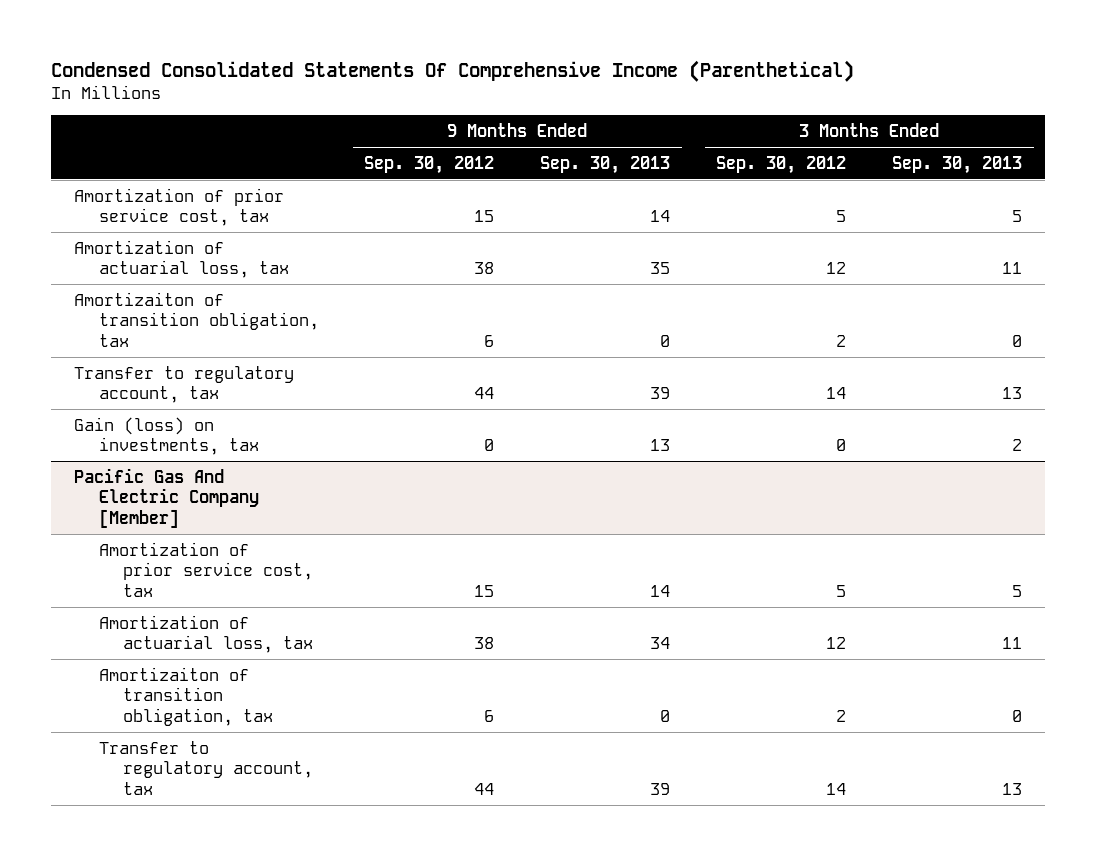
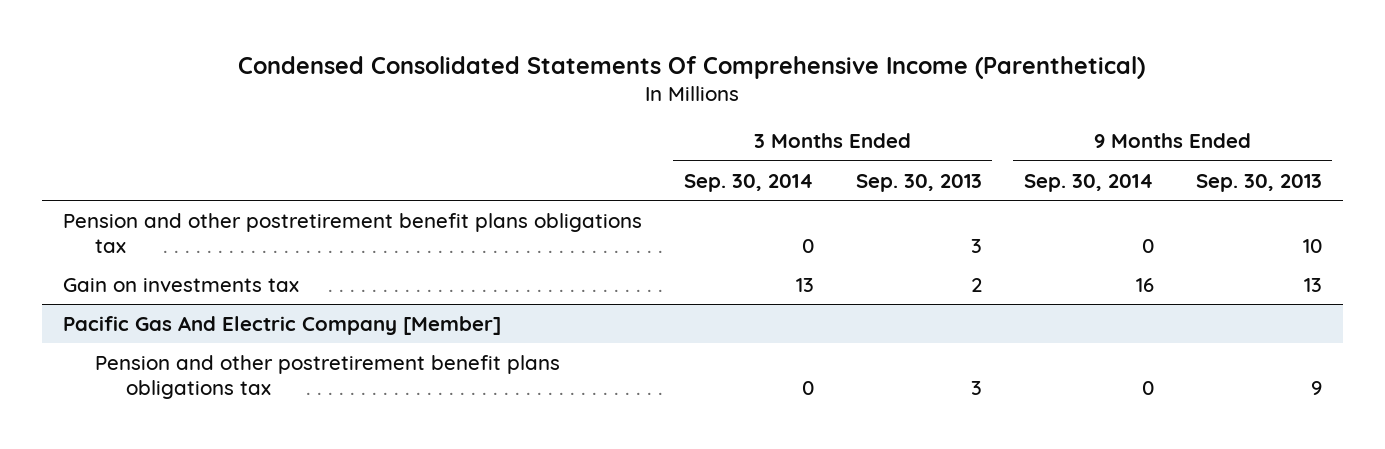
[364,155,495,174] Sep. 30, 2012 -> none
[716,155,847,174] Sep. 30, 2012 -> none
none -> [683,173,814,192] Sep. 30, 2014
none -> [1023,173,1154,192] Sep. 30, 2014
[74,187,285,227] Amortization of prior service cost, tax -> none
[74,239,289,279] Amortization of actuarial loss, tax -> none
[74,291,319,347] Amortizaiton of transition obligation, tax -> none
[74,365,295,404] Transfer to regulatory account, tax -> none
none -> [62,212,642,253] Pension and other postretirement benefit plans obligations tax
[74,416,259,456] Gain (loss) on investments, tax -> [62,277,299,292] Gain on investments tax
[98,541,313,597] Amortization of prior service cost, tax -> none
[98,614,313,654] Amortization of actuarial loss, tax -> none
[98,666,273,726] Amortizaiton of transition obligation, tax -> none
[98,740,313,795] Transfer to regulatory account, tax -> none
none -> [94,354,560,399] Pension and other postretirement benefit plans obligations tax

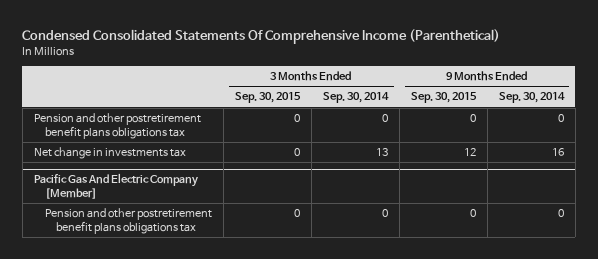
[855,173,982,192] Sep. 30, 2013 -> none
[1195,173,1322,192] Sep. 30, 2013 -> none
none -> [234,92,301,104] Sep. 30, 2015
none -> [410,92,477,104] Sep. 30, 2015
[62,277,299,292] Gain on investments tax -> [33,147,186,160] Net change in investments tax

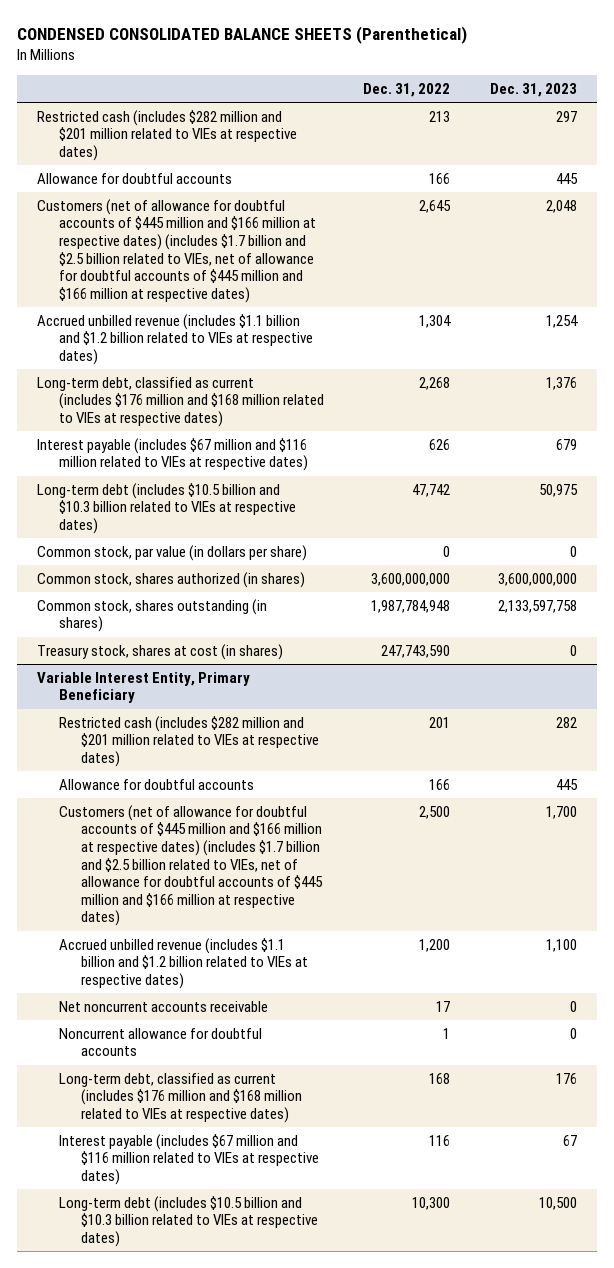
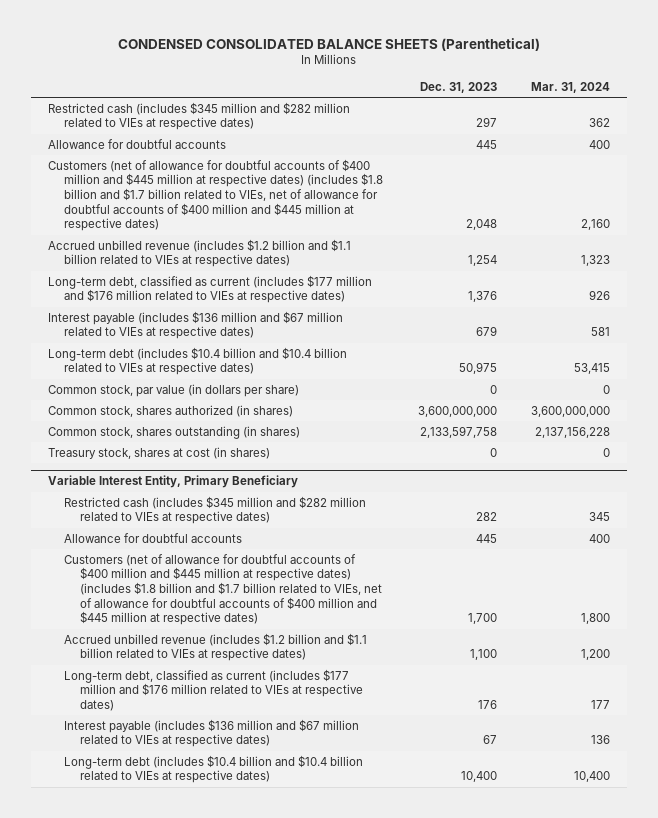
[363,82,451,97] Dec. 31, 2022 -> none
none -> [531,81,611,93] Mar. 31, 2024
[37,109,297,161] Restricted cash (includes $282 million and $201 million related to VIEs at respective dates) -> [47,101,350,131] Restricted cash (includes $345 million and $282 million related to VIEs at respective dates)
[37,198,316,303] Customers (net of allowance for doubtful accounts of $445 million and $166 million at respective dates) (includes $1.7 billion and $2.5 billion related to VIEs, net of allowance for doubtful accounts of $445 million and $166 million at respective dates) -> [47,158,384,232] Customers (net of allowance for doubtful accounts of $400 million and $445 million at respective dates) (includes $1.8 billion and $1.7 billion related to VIEs, net of allowance for doubtful accounts of $400 million and $445 million at respective dates)
[37,313,313,365] Accrued unbilled revenue (includes $1.1 billion and $1.2 billion related to VIEs at respective dates) -> [47,238,351,268] Accrued unbilled revenue (includes $1.2 billion and $1.1 billion related to VIEs at respective dates)
[37,376,324,427] Long-term debt, classified as current (includes $176 million and $168 million related to VIEs at respective dates) -> [47,274,372,304] Long-term debt, classified as current (includes $177 million and $176 million related to VIEs at respective dates)
[37,437,308,472] Interest payable (includes $67 million and $116 million related to VIEs at respective dates) -> [47,310,343,340] Interest payable (includes $136 million and $67 million related to VIEs at respective dates)
[37,482,296,534] Long-term debt (includes $10.5 billion and $10.3 billion related to VIEs at respective dates) -> [47,346,347,376] Long-term debt (includes $10.4 billion and $10.4 billion related to VIEs at respective dates)
[58,715,319,767] Restricted cash (includes $282 million and $201 million related to VIEs at respective dates) -> [64,495,367,525] Restricted cash (includes $345 million and $282 million related to VIEs at respective dates)
[58,1000,268,1012] Net noncurrent accounts receivable -> none
[58,1027,262,1057] Noncurrent allowance for doubtful accounts -> none
[58,804,323,927] Customers (net of allowance for doubtful accounts of $445 million and $166 million at respective dates) (includes $1.7 billion and $2.5 billion related to VIEs, net of allowance for doubtful accounts of $445 million and $166 million at respective dates) -> [64,553,383,626] Customers (net of allowance for doubtful accounts of $400 million and $445 million at respective dates) (includes $1.8 billion and $1.7 billion related to VIEs, net of allowance for doubtful accounts of $400 million and $445 million at respective dates)
[58,937,308,989] Accrued unbilled revenue (includes $1.1 billion and $1.2 billion related to VIEs at respective dates) -> [64,632,368,662] Accrued unbilled revenue (includes $1.2 billion and $1.1 billion related to VIEs at respective dates)
[58,1072,302,1123] Long-term debt, classified as current (includes $176 million and $168 million related to VIEs at respective dates) -> [64,668,364,712] Long-term debt, classified as current (includes $177 million and $176 million related to VIEs at respective dates)
[58,1133,319,1185] Interest payable (includes $67 million and $116 million related to VIEs at respective dates) -> [64,718,360,748] Interest payable (includes $136 million and $67 million related to VIEs at respective dates)
[58,1195,318,1247] Long-term debt (includes $10.5 billion and $10.3 billion related to VIEs at respective dates) -> [64,754,364,784] Long-term debt (includes $10.4 billion and $10.4 billion related to VIEs at respective dates)
[538,1196,577,1210] 10,500 -> [460,771,497,783] 10,400

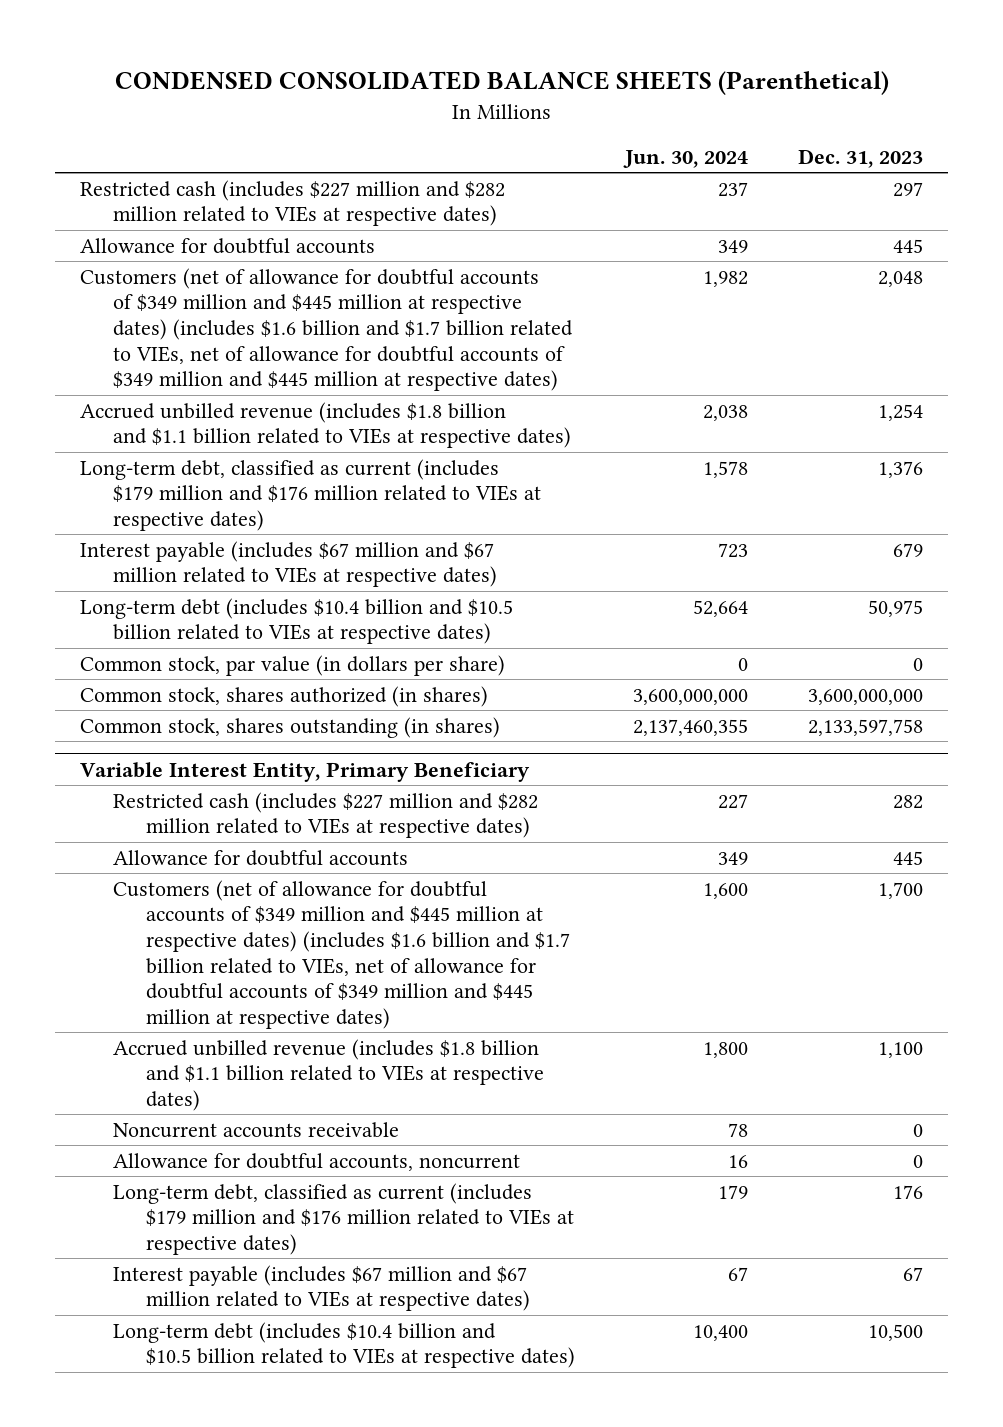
[531,81,611,93] Mar. 31, 2024 -> none
none -> [623,149,749,168] Jun. 30, 2024
[47,101,350,131] Restricted cash (includes $345 million and $282 million related to VIEs at respective dates) -> [79,179,505,227] Restricted cash (includes $227 million and $282 million related to VIEs at respective dates)
[47,158,384,232] Customers (net of allowance for doubtful accounts of $400 million and $445 million at respective dates) (includes $1.8 billion and $1.7 billion related to VIEs, net of allowance for doubtful accounts of $400 million and $445 million at respective dates) -> [79,267,573,392] Customers (net of allowance for doubtful accounts of $349 million and $445 million at respective dates) (includes $1.6 billion and $1.7 billion related to VIEs, net of allowance for doubtful accounts of $349 million and $445 million at respective dates)
[47,238,351,268] Accrued unbilled revenue (includes $1.2 billion and $1.1 billion related to VIEs at respective dates) -> [79,401,571,449] Accrued unbilled revenue (includes $1.8 billion and $1.1 billion related to VIEs at respective dates)
[47,274,372,304] Long-term debt, classified as current (includes $177 million and $176 million related to VIEs at respective dates) -> [79,458,541,531] Long-term debt, classified as current (includes $179 million and $176 million related to VIEs at respective dates)
[47,310,343,340] Interest payable (includes $136 million and $67 million related to VIEs at respective dates) -> [79,540,497,588] Interest payable (includes $67 million and $67 million related to VIEs at respective dates)
[47,346,347,376] Long-term debt (includes $10.4 billion and $10.4 billion related to VIEs at respective dates) -> [79,597,513,645] Long-term debt (includes $10.4 billion and $10.5 billion related to VIEs at respective dates)
[47,446,270,459] Treasury stock, shares at cost (in shares) -> none
[64,495,367,525] Restricted cash (includes $345 million and $282 million related to VIEs at respective dates) -> [112,791,538,839] Restricted cash (includes $227 million and $282 million related to VIEs at respective dates)
[64,553,383,626] Customers (net of allowance for doubtful accounts of $400 million and $445 million at respective dates) (includes $1.8 billion and $1.7 billion related to VIEs, net of allowance for doubtful accounts of $400 million and $445 million at respective dates) -> [112,879,570,1029] Customers (net of allowance for doubtful accounts of $349 million and $445 million at respective dates) (includes $1.6 billion and $1.7 billion related to VIEs, net of allowance for doubtful accounts of $349 million and $445 million at respective dates)
[64,632,368,662] Accrued unbilled revenue (includes $1.2 billion and $1.1 billion related to VIEs at respective dates) -> [112,1038,544,1111] Accrued unbilled revenue (includes $1.8 billion and $1.1 billion related to VIEs at respective dates)
none -> [112,1121,399,1138] Noncurrent accounts receivable
none -> [112,1152,520,1171] Allowance for doubtful accounts, noncurrent
[64,668,364,712] Long-term debt, classified as current (includes $177 million and $176 million related to VIEs at respective dates) -> [112,1182,574,1255] Long-term debt, classified as current (includes $179 million and $176 million related to VIEs at respective dates)
[64,718,360,748] Interest payable (includes $136 million and $67 million related to VIEs at respective dates) -> [112,1264,530,1312] Interest payable (includes $67 million and $67 million related to VIEs at respective dates)
[64,754,364,784] Long-term debt (includes $10.4 billion and $10.4 billion related to VIEs at respective dates) -> [112,1321,575,1369] Long-term debt (includes $10.4 billion and $10.5 billion related to VIEs at respective dates)
[460,771,497,783] 10,400 -> [868,1323,924,1341] 10,500

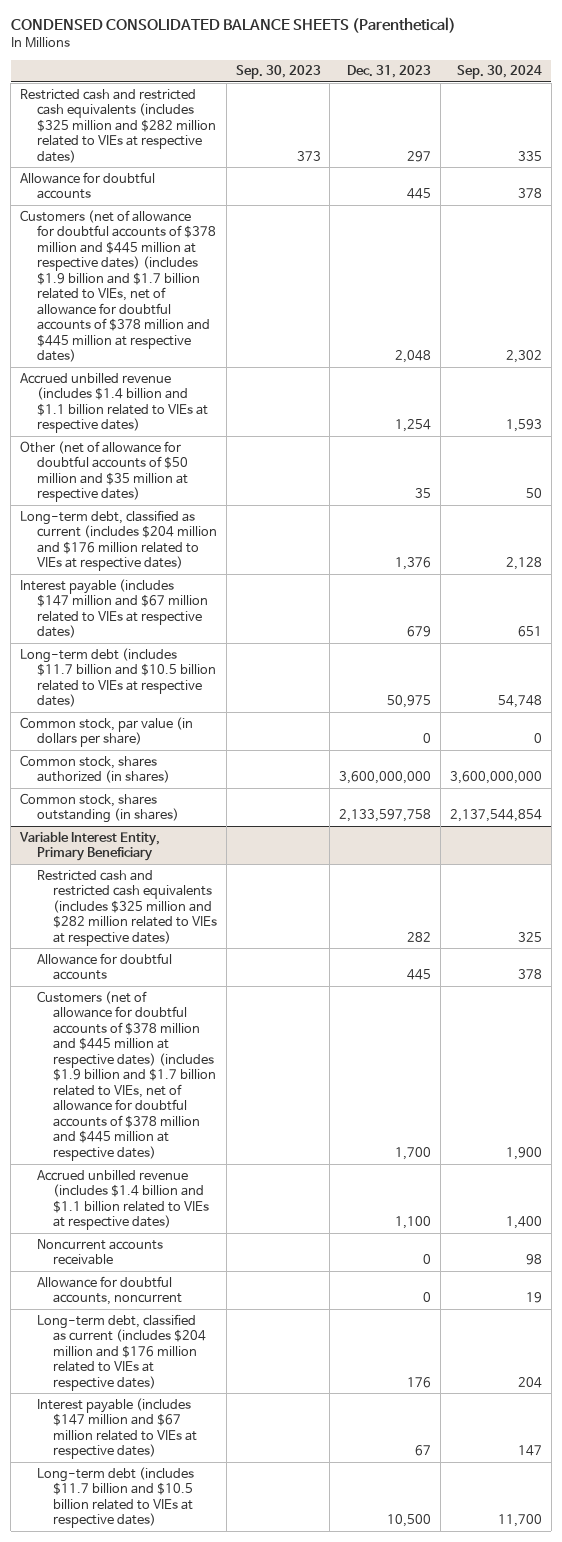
[623,149,749,168] Jun. 30, 2024 -> none
none -> [235,65,321,80] Sep. 30, 2023
none -> [456,65,542,80] Sep. 30, 2024
[79,179,505,227] Restricted cash (includes $227 million and $282 million related to VIEs at respective dates) -> [20,88,216,163] Restricted cash and restricted cash equivalents (includes $325 million and $282 million related to VIEs at respective dates)
[79,267,573,392] Customers (net of allowance for doubtful accounts of $349 million and $445 million at respective dates) (includes $1.6 billion and $1.7 billion related to VIEs, net of allowance for doubtful accounts of $349 million and $445 million at respective dates) -> [20,209,216,363] Customers (net of allowance for doubtful accounts of $378 million and $445 million at respective dates) (includes $1.9 billion and $1.7 billion related to VIEs, net of allowance for doubtful accounts of $378 million and $445 million at respective dates)
[79,401,571,449] Accrued unbilled revenue (includes $1.8 billion and $1.1 billion related to VIEs at respective dates) -> [20,372,208,434] Accrued unbilled revenue (includes $1.4 billion and $1.1 billion related to VIEs at respective dates)
none -> [20,440,188,503] Other (net of allowance for doubtful accounts of $50 million and $35 million at respective dates)
[79,458,541,531] Long-term debt, classified as current (includes $179 million and $176 million related to VIEs at respective dates) -> [20,509,217,572] Long-term debt, classified as current (includes $204 million and $176 million related to VIEs at respective dates)
[79,540,497,588] Interest payable (includes $67 million and $67 million related to VIEs at respective dates) -> [20,578,208,639] Interest payable (includes $147 million and $67 million related to VIEs at respective dates)
[79,597,513,645] Long-term debt (includes $10.4 billion and $10.5 billion related to VIEs at respective dates) -> [20,647,216,708] Long-term debt (includes $11.7 billion and $10.5 billion related to VIEs at respective dates)
[112,791,538,839] Restricted cash (includes $227 million and $282 million related to VIEs at respective dates) -> [36,869,218,946] Restricted cash and restricted cash equivalents (includes $325 million and $282 million related to VIEs at respective dates)
[112,879,570,1029] Customers (net of allowance for doubtful accounts of $349 million and $445 million at respective dates) (includes $1.6 billion and $1.7 billion related to VIEs, net of allowance for doubtful accounts of $349 million and $445 million at respective dates) -> [36,990,217,1161] Customers (net of allowance for doubtful accounts of $378 million and $445 million at respective dates) (includes $1.9 billion and $1.7 billion related to VIEs, net of allowance for doubtful accounts of $378 million and $445 million at respective dates)
[112,1038,544,1111] Accrued unbilled revenue (includes $1.8 billion and $1.1 billion related to VIEs at respective dates) -> [36,1169,210,1231] Accrued unbilled revenue (includes $1.4 billion and $1.1 billion related to VIEs at respective dates)
[112,1182,574,1255] Long-term debt, classified as current (includes $179 million and $176 million related to VIEs at respective dates) -> [36,1313,207,1391] Long-term debt, classified as current (includes $204 million and $176 million related to VIEs at respective dates)
[112,1264,530,1312] Interest payable (includes $67 million and $67 million related to VIEs at respective dates) -> [36,1397,198,1460] Interest payable (includes $147 million and $67 million related to VIEs at respective dates)
[112,1321,575,1369] Long-term debt (includes $10.4 billion and $10.5 billion related to VIEs at respective dates) -> [36,1466,194,1529] Long-term debt (includes $11.7 billion and $10.5 billion related to VIEs at respective dates)

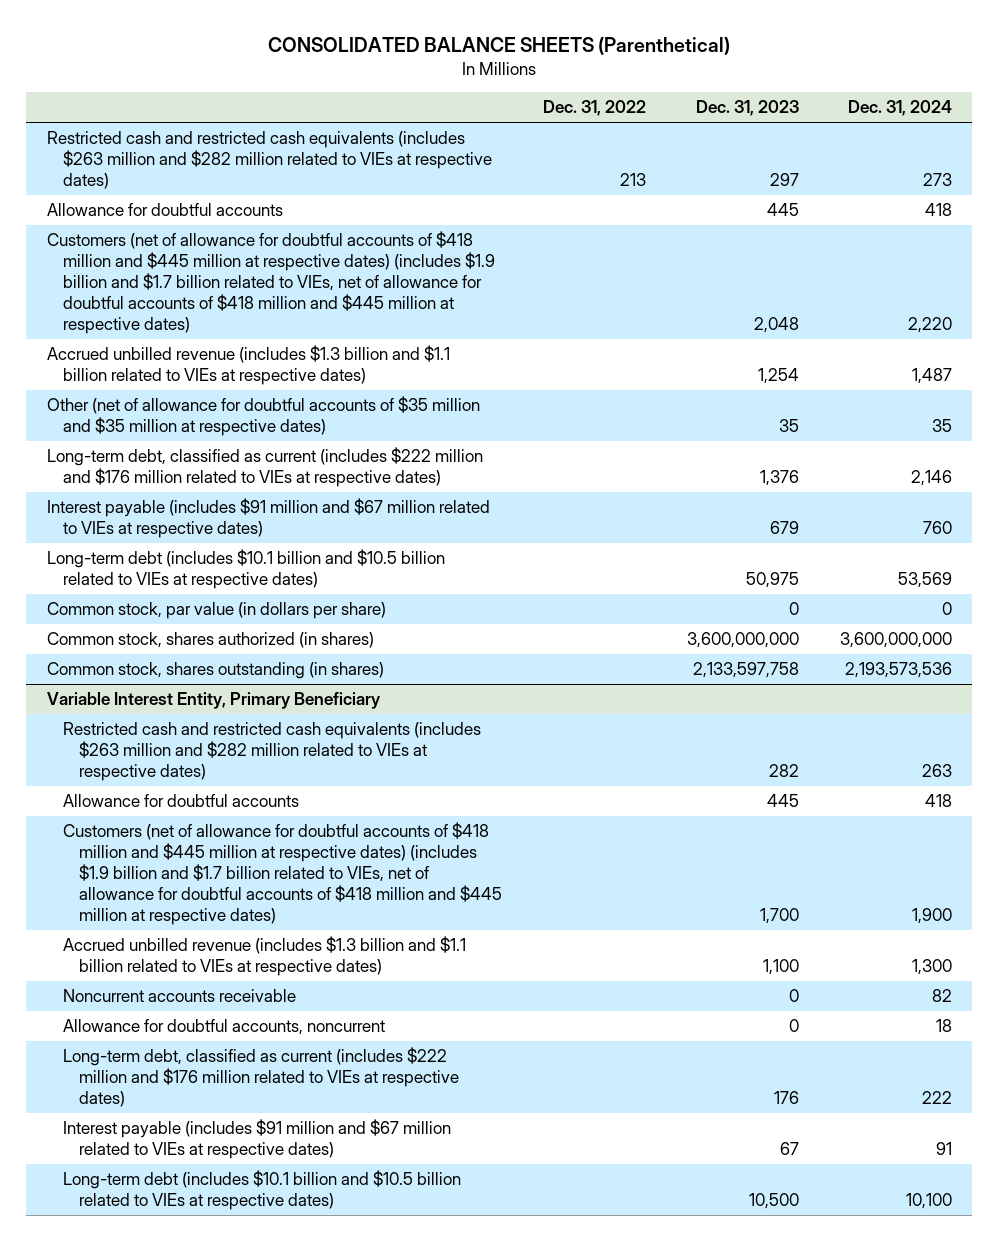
[10,17,456,34] CONDENSED CONSOLIDATED BALANCE SHEETS (Parenthetical) -> [268,37,731,56] CONSOLIDATED BALANCE SHEETS (Parenthetical)
[235,65,321,80] Sep. 30, 2023 -> none
[456,65,542,80] Sep. 30, 2024 -> none
none -> [542,100,646,117] Dec. 31, 2022
none -> [847,100,952,117] Dec. 31, 2024
[20,88,216,163] Restricted cash and restricted cash equivalents (includes $325 million and $282 million related to VIEs at respective dates) -> [46,131,492,189] Restricted cash and restricted cash equivalents (includes $263 million and $282 million related to VIEs at respective dates)
[20,209,216,363] Customers (net of allowance for doubtful accounts of $378 million and $445 million at respective dates) (includes $1.9 billion and $1.7 billion related to VIEs, net of allowance for doubtful accounts of $378 million and $445 million at respective dates) -> [46,231,495,334] Customers (net of allowance for doubtful accounts of $418 million and $445 million at respective dates) (includes $1.9 billion and $1.7 billion related to VIEs, net of allowance for doubtful accounts of $418 million and $445 million at respective dates)
[20,372,208,434] Accrued unbilled revenue (includes $1.4 billion and $1.1 billion related to VIEs at respective dates) -> [46,345,450,386] Accrued unbilled revenue (includes $1.3 billion and $1.1 billion related to VIEs at respective dates)
[20,440,188,503] Other (net of allowance for doubtful accounts of $50 million and $35 million at respective dates) -> [46,396,480,437] Other (net of allowance for doubtful accounts of $35 million and $35 million at respective dates)
[20,509,217,572] Long-term debt, classified as current (includes $204 million and $176 million related to VIEs at respective dates) -> [46,447,483,488] Long-term debt, classified as current (includes $222 million and $176 million related to VIEs at respective dates)
[20,578,208,639] Interest payable (includes $147 million and $67 million related to VIEs at respective dates) -> [46,498,490,539] Interest payable (includes $91 million and $67 million related to VIEs at respective dates)
[20,647,216,708] Long-term debt (includes $11.7 billion and $10.5 billion related to VIEs at respective dates) -> [46,549,445,590] Long-term debt (includes $10.1 billion and $10.5 billion related to VIEs at respective dates)
[36,869,218,946] Restricted cash and restricted cash equivalents (includes $325 million and $282 million related to VIEs at respective dates) -> [62,722,481,781] Restricted cash and restricted cash equivalents (includes $263 million and $282 million related to VIEs at respective dates)
[36,990,217,1161] Customers (net of allowance for doubtful accounts of $378 million and $445 million at respective dates) (includes $1.9 billion and $1.7 billion related to VIEs, net of allowance for doubtful accounts of $378 million and $445 million at respective dates) -> [62,822,502,925] Customers (net of allowance for doubtful accounts of $418 million and $445 million at respective dates) (includes $1.9 billion and $1.7 billion related to VIEs, net of allowance for doubtful accounts of $418 million and $445 million at respective dates)
[36,1169,210,1231] Accrued unbilled revenue (includes $1.4 billion and $1.1 billion related to VIEs at respective dates) -> [62,936,466,977] Accrued unbilled revenue (includes $1.3 billion and $1.1 billion related to VIEs at respective dates)
[36,1313,207,1391] Long-term debt, classified as current (includes $204 million and $176 million related to VIEs at respective dates) -> [62,1047,459,1107] Long-term debt, classified as current (includes $222 million and $176 million related to VIEs at respective dates)
[36,1397,198,1460] Interest payable (includes $147 million and $67 million related to VIEs at respective dates) -> [62,1119,451,1160] Interest payable (includes $91 million and $67 million related to VIEs at respective dates)
[36,1466,194,1529] Long-term debt (includes $11.7 billion and $10.5 billion related to VIEs at respective dates) -> [62,1170,461,1211] Long-term debt (includes $10.1 billion and $10.5 billion related to VIEs at respective dates)

